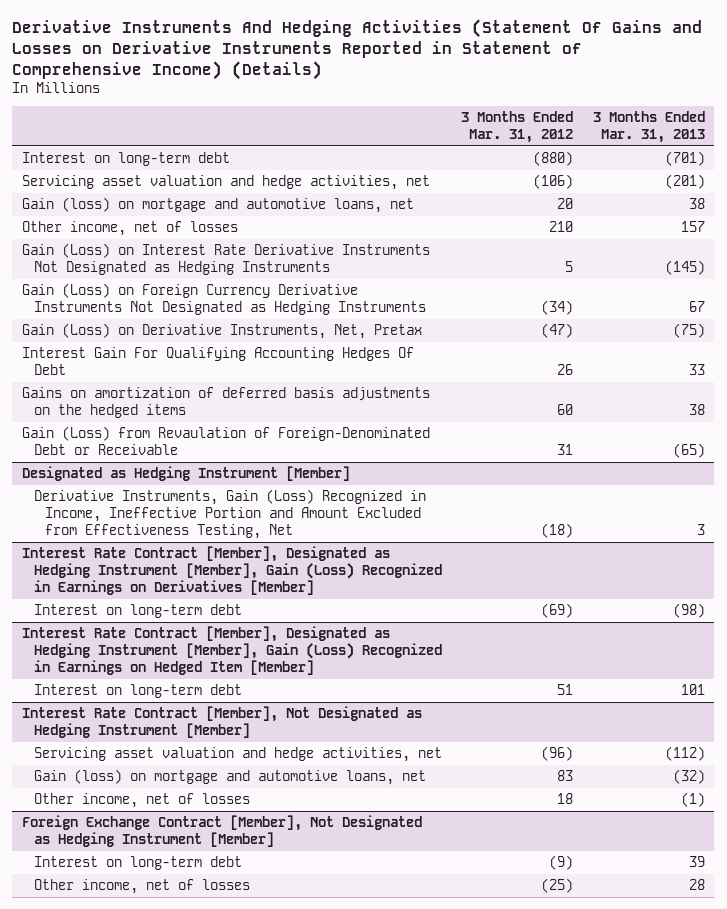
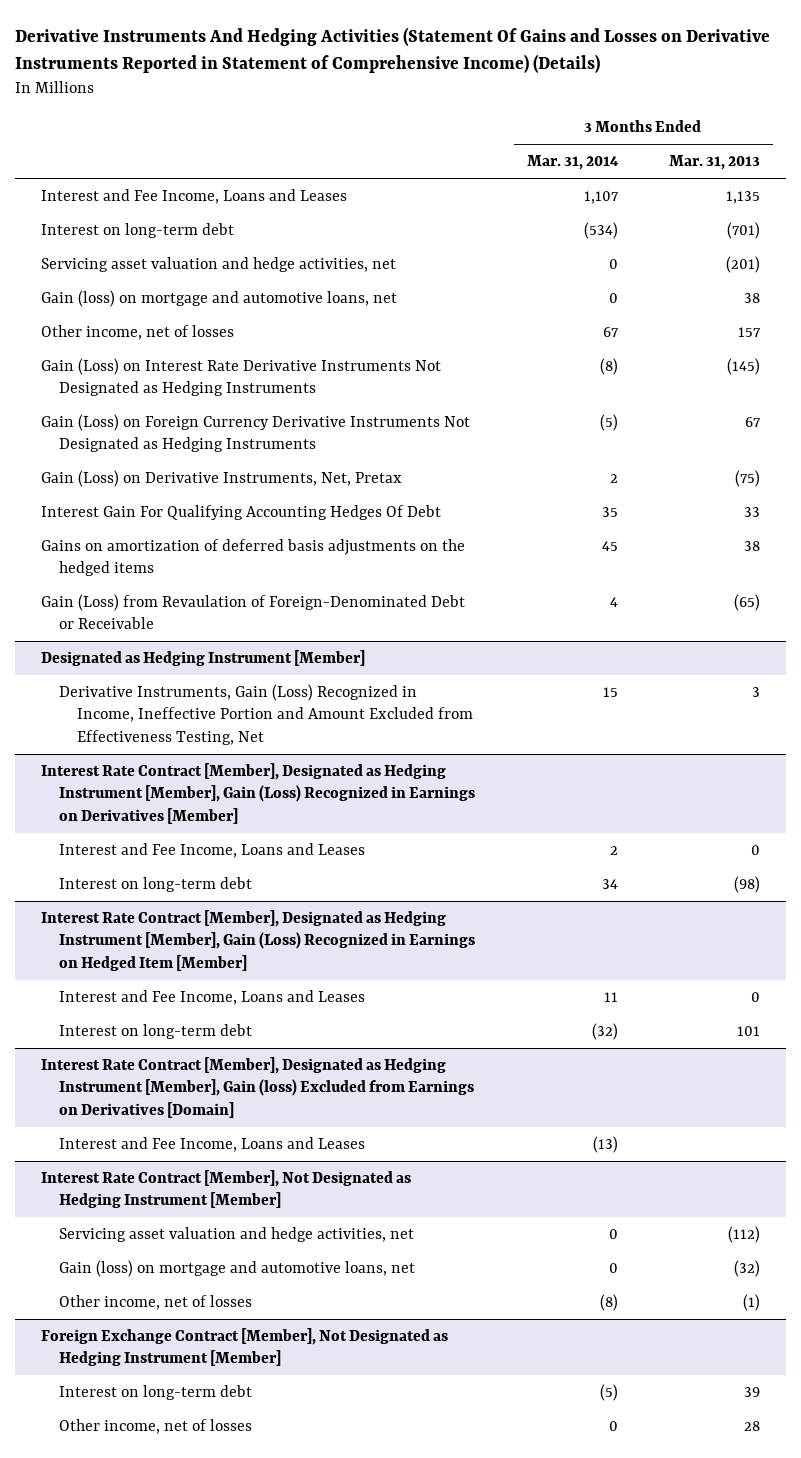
[461,111,574,143] 3 Months Ended Mar. 31, 2012 -> none
none -> [526,155,619,171] Mar. 31, 2014
none -> [40,188,347,204] Interest and Fee Income, Loans and Leases
none -> [59,842,366,858] Interest and Fee Income, Loans and Leases
none -> [59,989,366,1005] Interest and Fee Income, Loans and Leases
none -> [40,1056,475,1118] Interest Rate Contract [Member], Designated as Hedging Instrument [Member], Gain (loss) Excluded from Earnings on Derivatives [Domain]
none -> [59,1136,366,1152] Interest and Fee Income, Loans and Leases

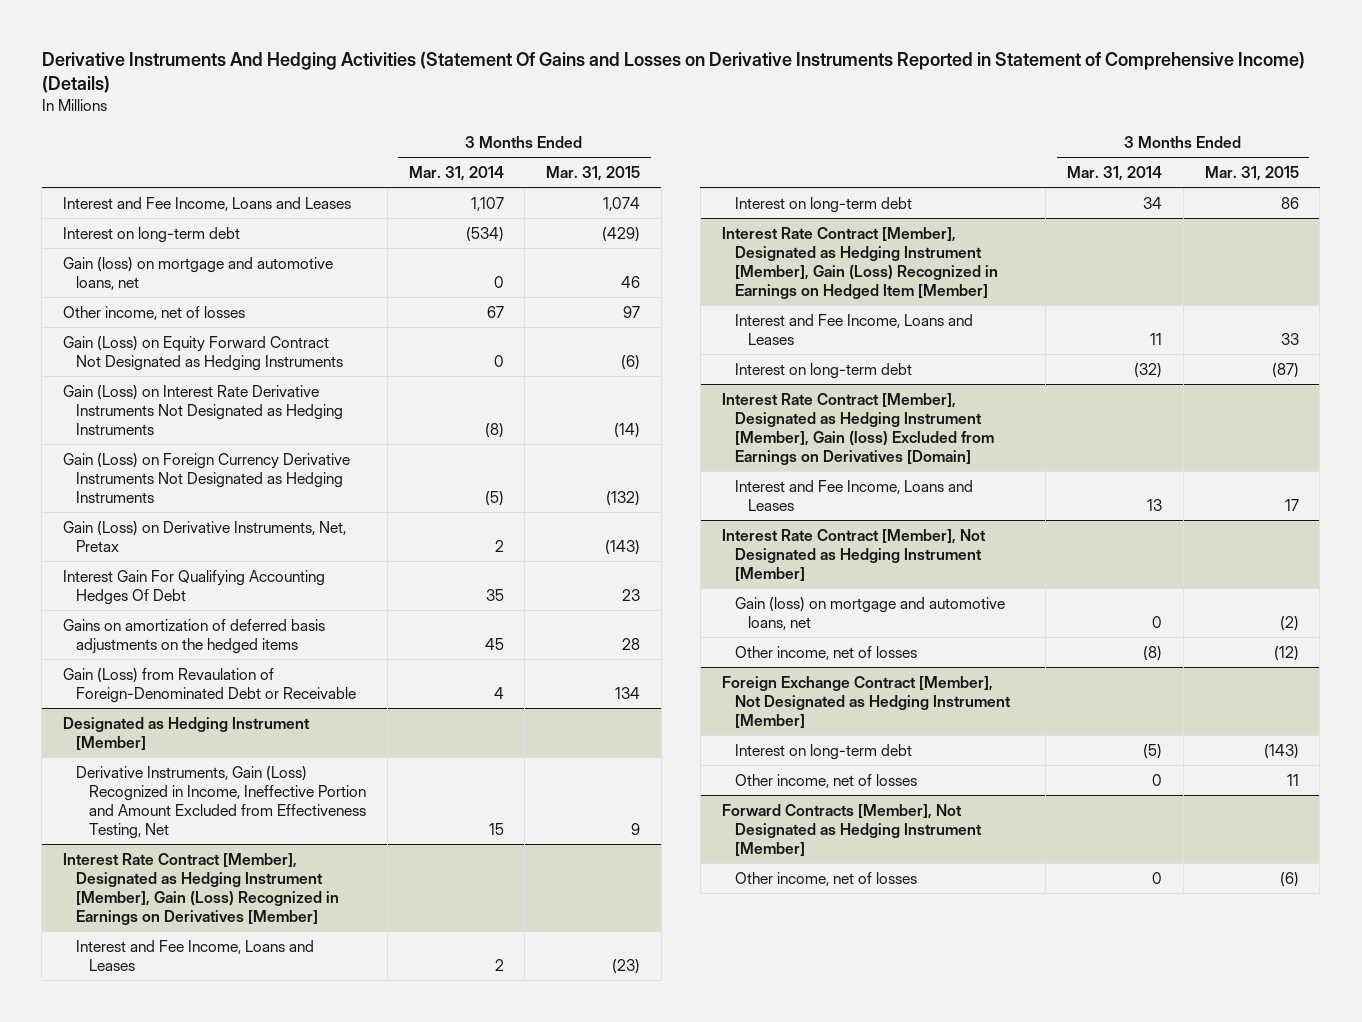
[669,155,761,171] Mar. 31, 2013 -> none
none -> [546,166,641,182] Mar. 31, 2015
[40,256,396,272] Servicing asset valuation and hedge activities, net -> none
none -> [62,335,343,371] Gain (Loss) on Equity Forward Contract Not Designated as Hedging Instruments
[592,1135,618,1153] (13) -> [1147,498,1163,511] 13
[59,1226,415,1242] Servicing asset valuation and hedge activities, net -> none
none -> [721,803,982,856] Forward Contracts [Member], Not Designated as Hedging Instrument [Member]
none -> [734,871,917,886] Other income, net of losses

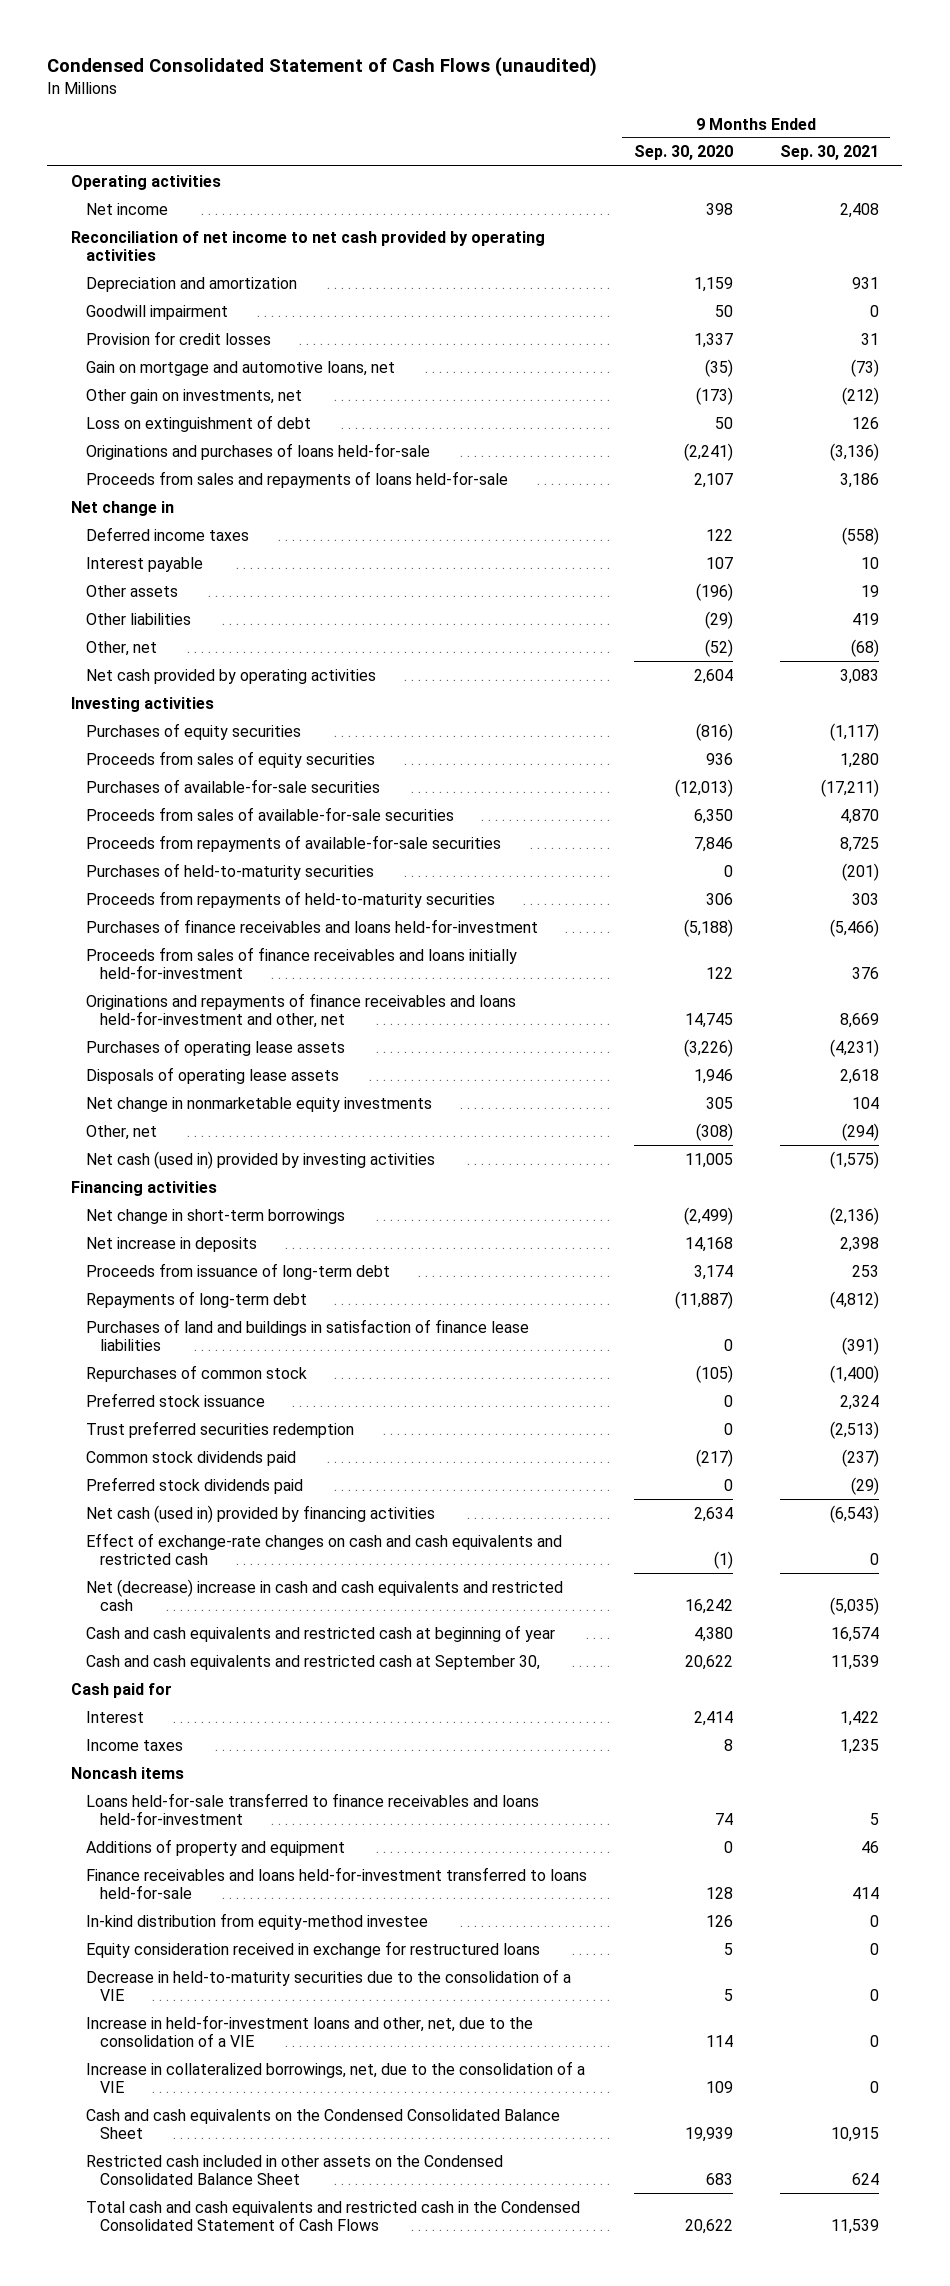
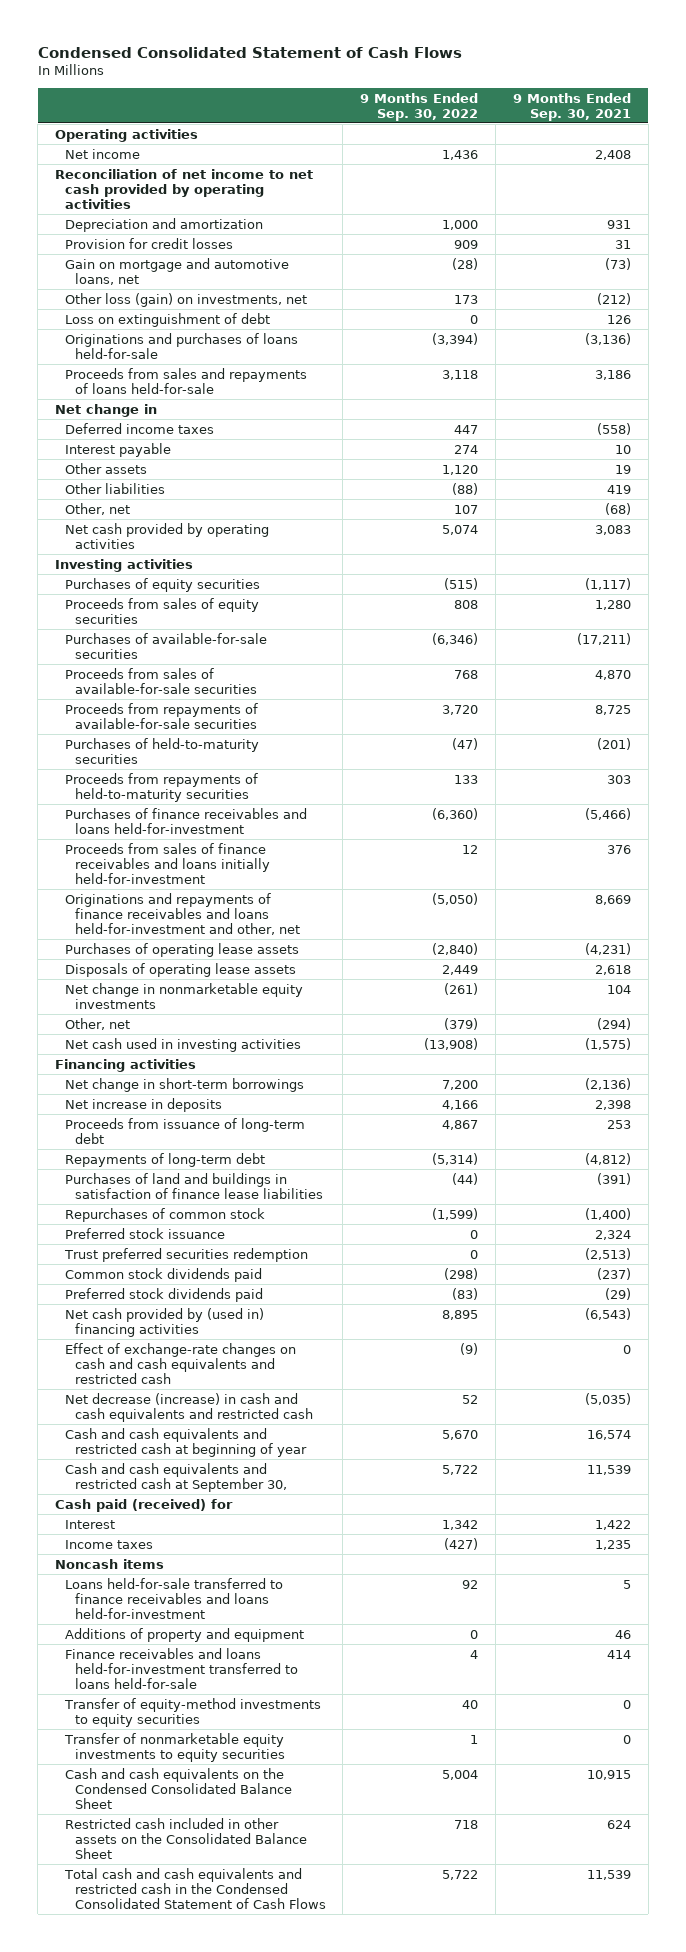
[47,57,598,78] Condensed Consolidated Statement of Cash Flows (unaudited) -> [37,46,462,58] Condensed Consolidated Statement of Cash Flows
[633,145,733,161] Sep. 30, 2020 -> none
none -> [360,92,479,121] 9 Months Ended Sep. 30, 2022
[85,304,228,320] Goodwill impairment -> none
[85,388,302,404] Other gain on investments, net -> [64,292,307,307] Other loss (gain) on investments, net
[85,1150,435,1169] Net cash (used in) provided by investing activities -> [64,1037,301,1052] Net cash used in investing activities
[85,1504,435,1523] Net cash (used in) provided by financing activities -> [64,1307,264,1337] Net cash provided by (used in) financing activities
[85,1578,563,1612] Net (decrease) increase in cash and cash equivalents and restricted cash -> [64,1392,313,1422] Net decrease (increase) in cash and cash equivalents and restricted cash
[70,1682,172,1698] Cash paid for -> [55,1498,234,1512] Cash paid (received) for
[85,1912,428,1930] In-kind distribution from equity-method investee -> none
[85,1940,540,1958] Equity consideration received in exchange for restructured loans -> none
[85,1968,571,2002] Decrease in held-to-maturity securities due to the consolidation of a VIE -> none
[85,2014,533,2048] Increase in held-for-investment loans and other, net, due to the consolidation of a VIE -> none
[85,2060,585,2094] Increase in collateralized borrowings, net, due to the consolidation of a VIE -> none
none -> [63,1697,321,1727] Transfer of equity-method investments to equity securities
none -> [63,1732,285,1762] Transfer of nonmarketable equity investments to equity securities
[85,2154,503,2186] Restricted cash included in other assets on the Condensed Consolidated Balance Sheet -> [64,1817,307,1859] Restricted cash included in other assets on the Consolidated Balance Sheet

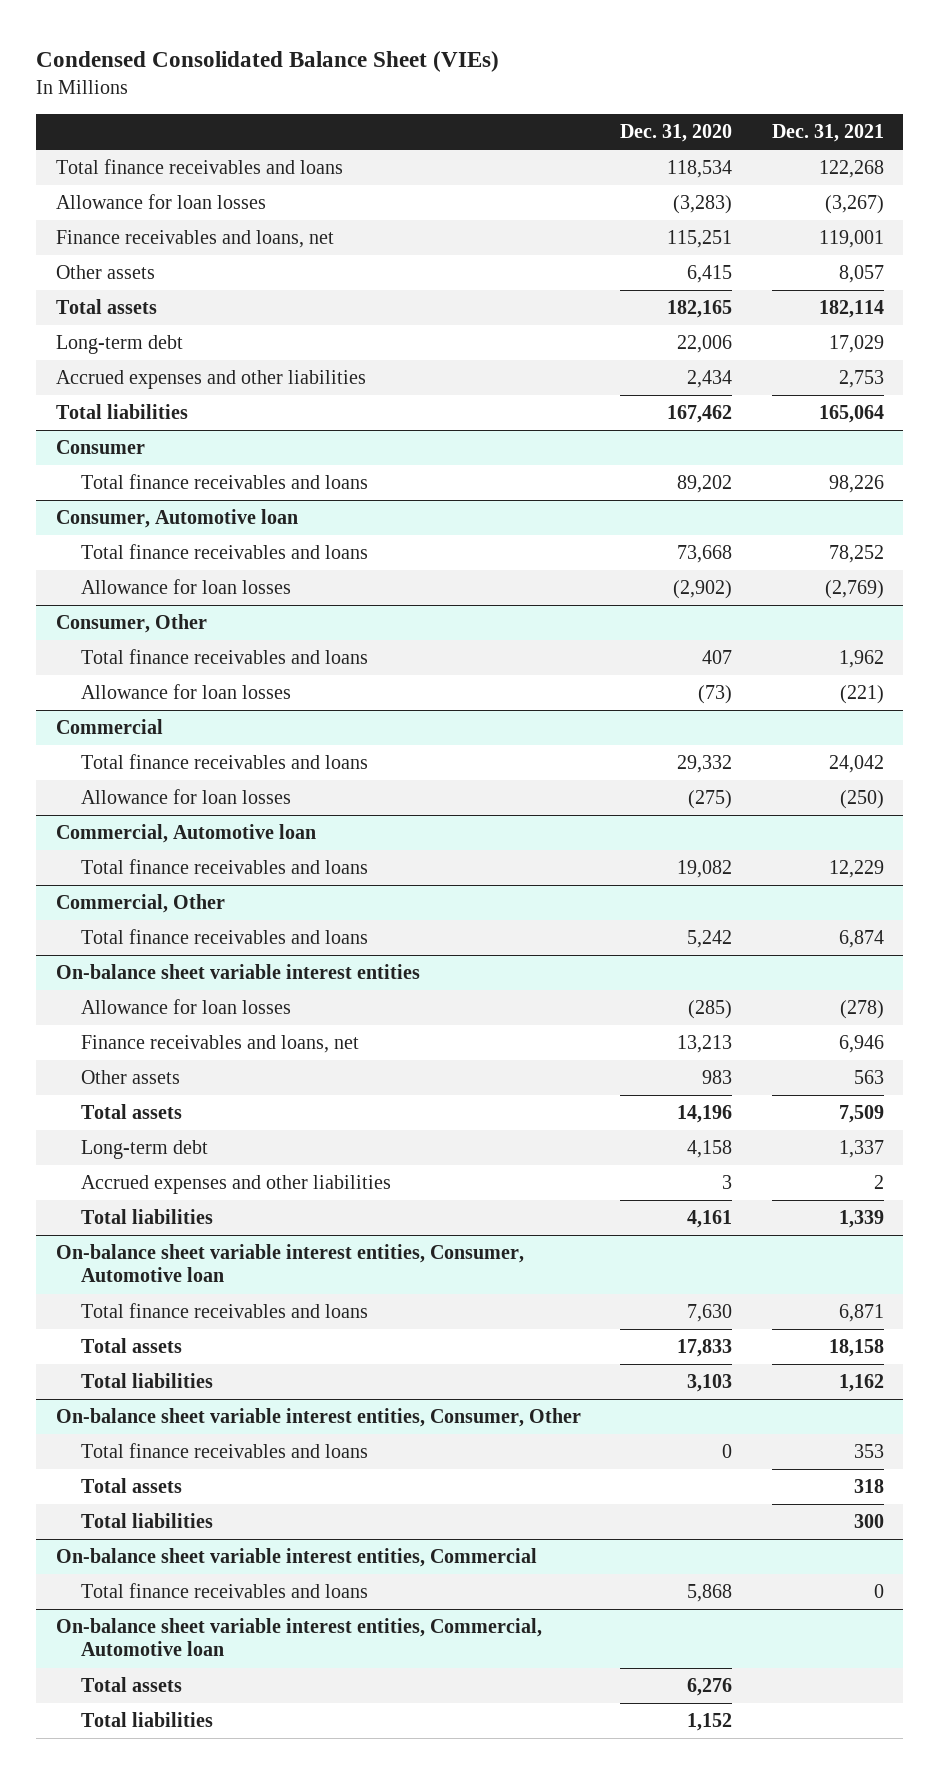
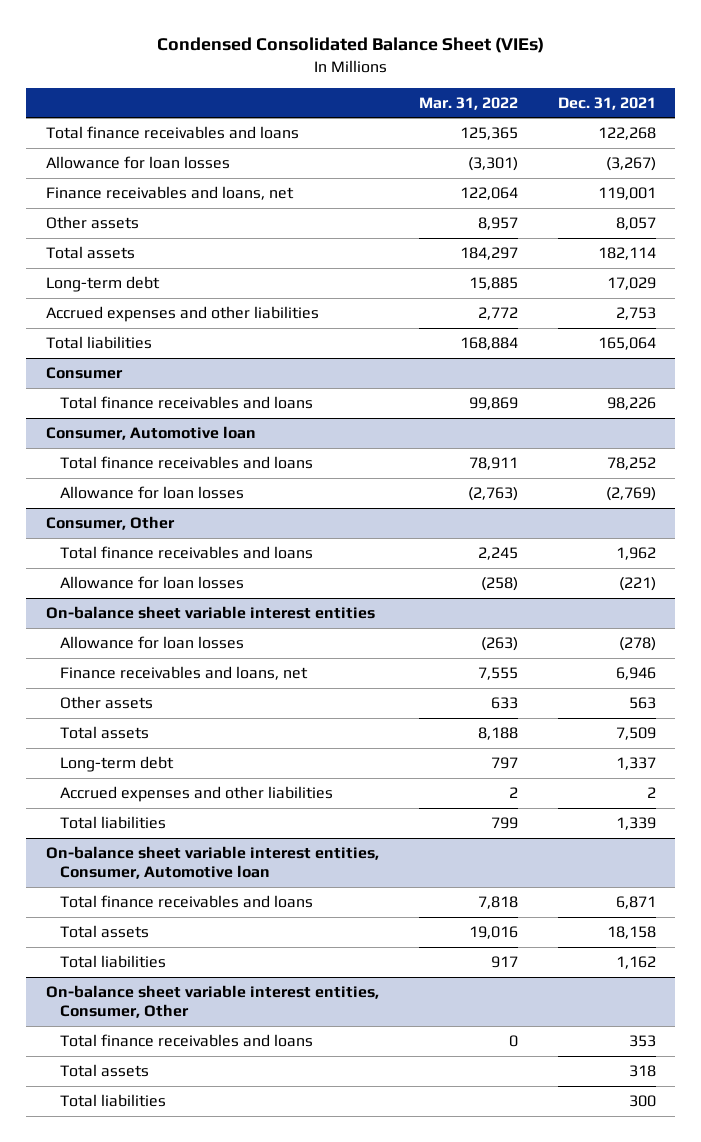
[620,124,733,143] Dec. 31, 2020 -> none
none -> [418,96,518,110] Mar. 31, 2022
[56,719,164,735] Commercial -> none
[80,754,368,770] Total finance receivables and loans -> none
[80,789,291,805] Allowance for loan losses -> none
[56,824,317,844] Commercial, Automotive loan -> none
[80,859,368,875] Total finance receivables and loans -> none
[56,894,226,914] Commercial, Other -> none
[80,929,368,945] Total finance receivables and loans -> none
[56,1548,538,1568] On-balance sheet variable interest entities, Commercial -> none
[80,1583,368,1599] Total finance receivables and loans -> none
[56,1618,543,1657] On-balance sheet variable interest entities, Commercial, Automotive loan -> none
[80,1677,182,1693] Total assets -> none
[80,1712,213,1728] Total liabilities -> none

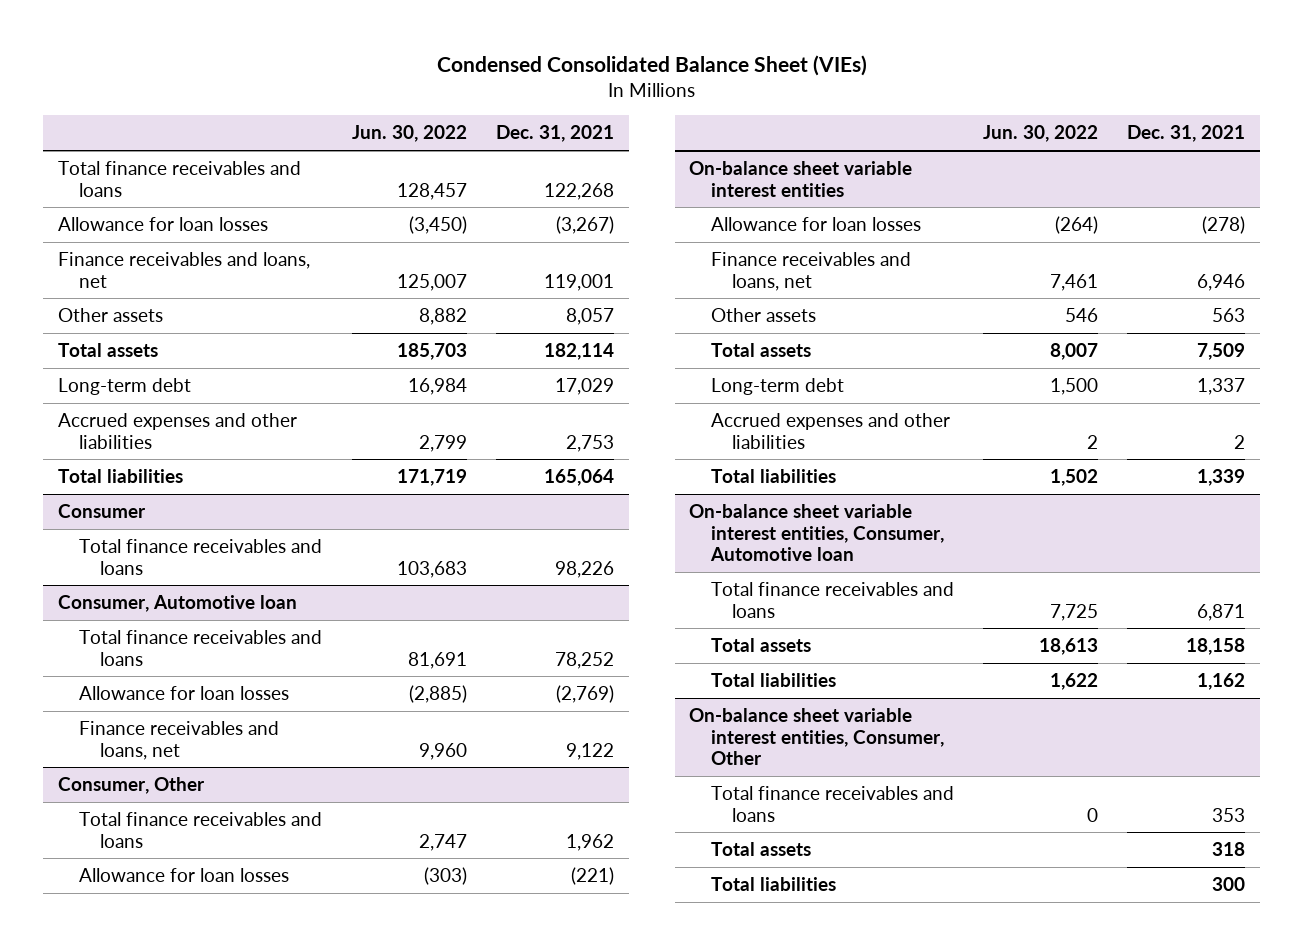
[418,96,518,110] Mar. 31, 2022 -> none
none -> [351,125,467,143] Jun. 30, 2022
none -> [79,721,280,760] Finance receivables and loans, net

